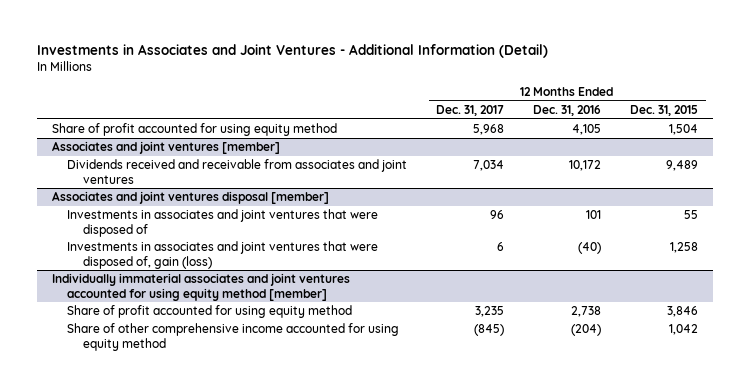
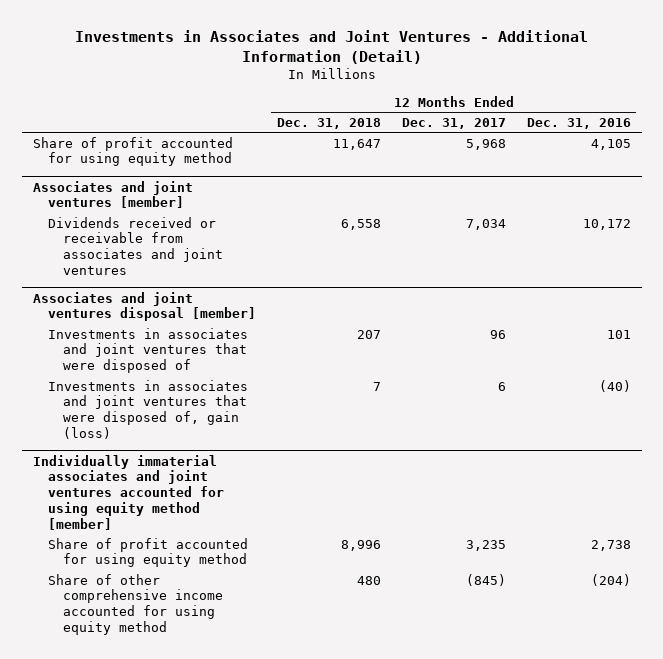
[630,104,699,116] Dec. 31, 2015 -> none
none -> [276,118,381,130] Dec. 31, 2018
[67,159,408,184] Dividends received and receivable from associates and joint ventures -> [47,216,223,275] Dividends received or receivable from associates and joint ventures

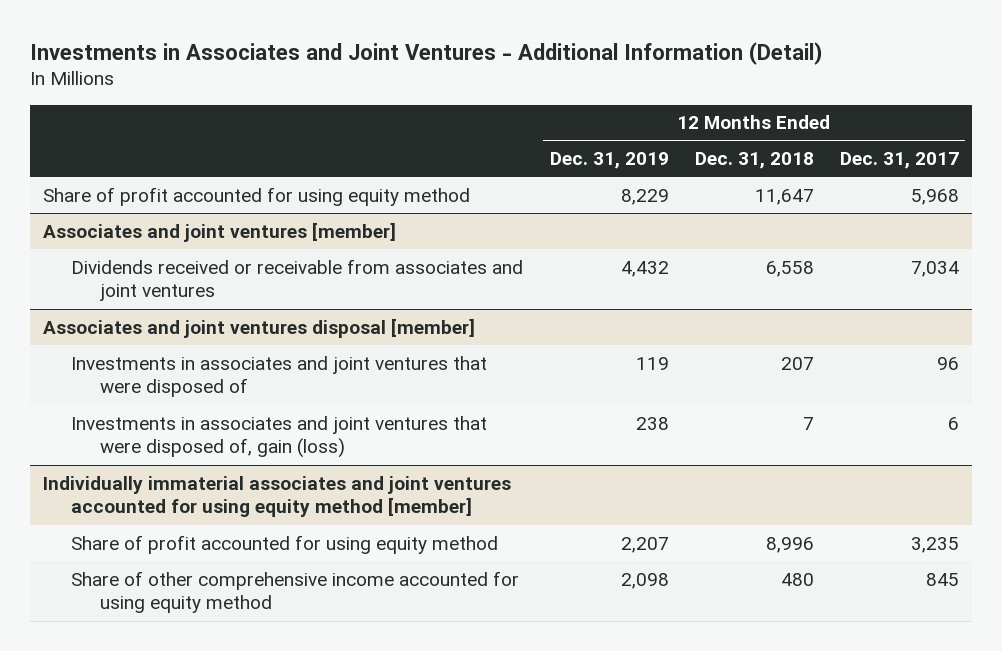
[526,118,631,130] Dec. 31, 2016 -> none
none -> [549,152,669,170] Dec. 31, 2019
[465,573,506,586] (845) -> [925,572,959,586] 845

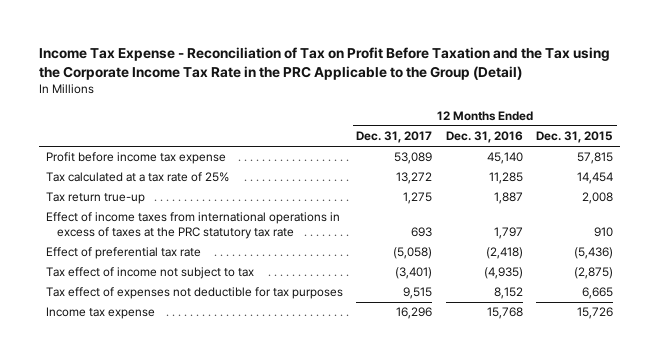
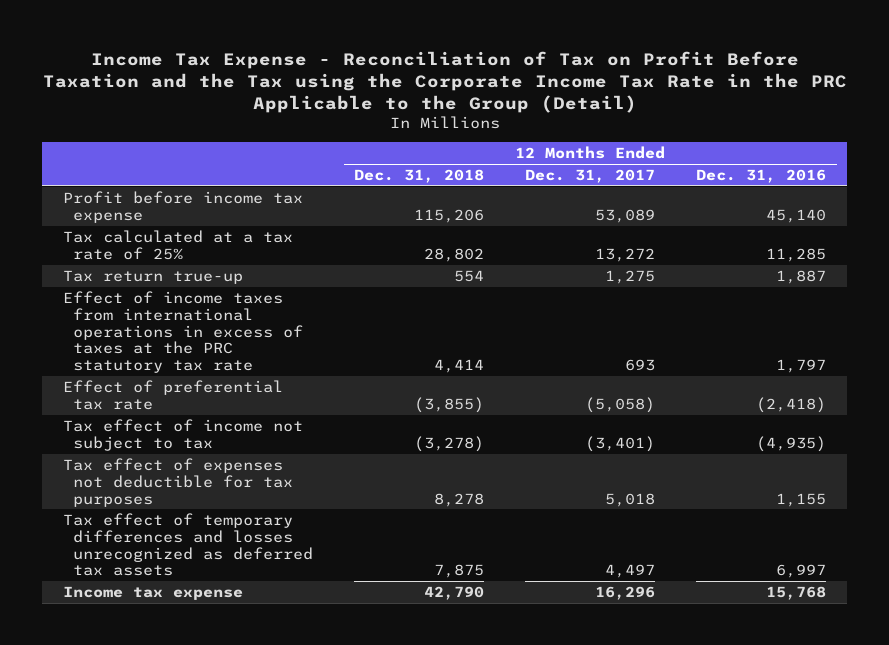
[536,131,614,144] Dec. 31, 2015 -> none
none -> [354,168,485,183] Dec. 31, 2018
[403,287,433,300] 9,515 -> [605,492,656,507] 5,018
[493,287,523,300] 8,152 -> [776,492,827,507] 1,155
none -> [62,512,314,577] Tax effect of temporary differences and losses unrecognized as deferred tax assets

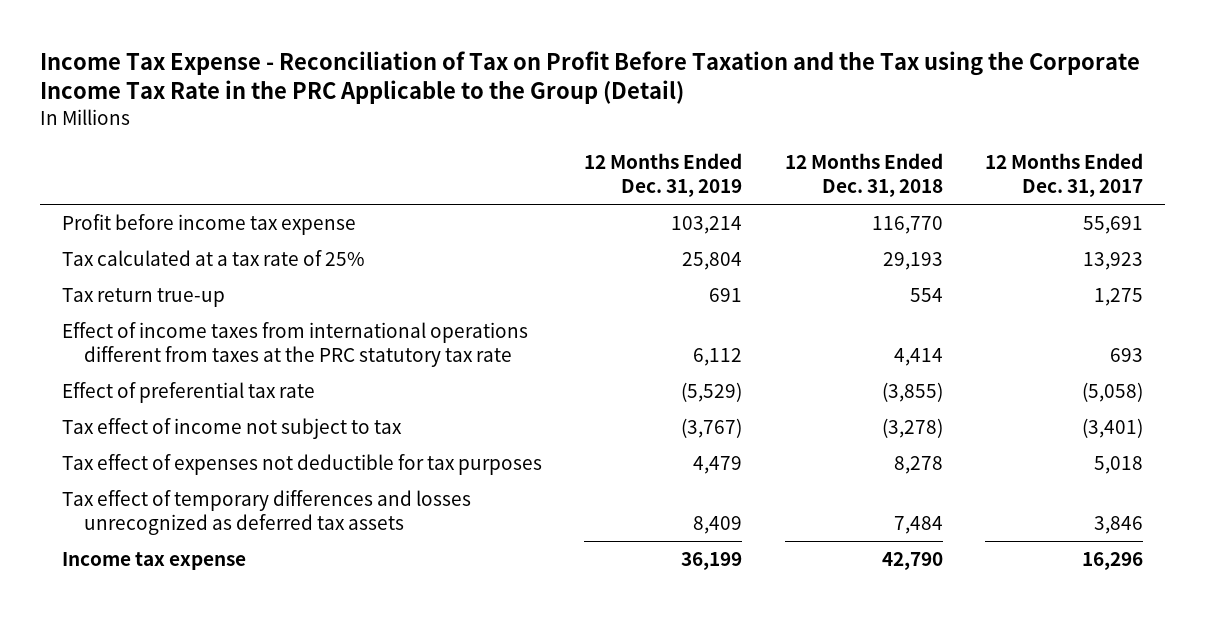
[696,168,827,183] Dec. 31, 2016 -> none
none -> [584,153,743,198] 12 Months Ended Dec. 31, 2019
[414,208,485,223] 115,206 -> [871,216,943,235] 116,770
[595,208,656,223] 53,089 -> [1083,216,1144,235] 55,691
[424,247,485,262] 28,802 -> [882,252,943,271] 29,193
[595,247,656,262] 13,272 -> [1083,252,1144,271] 13,923
[62,290,304,374] Effect of income taxes from international operations in excess of taxes at the PRC statutory tax rate -> [61,322,528,367] Effect of income taxes from international operations different from taxes at the PRC statutory tax rate
[434,564,485,579] 7,875 -> [893,515,943,534] 7,484
[605,564,656,579] 4,497 -> [1094,515,1144,534] 3,846

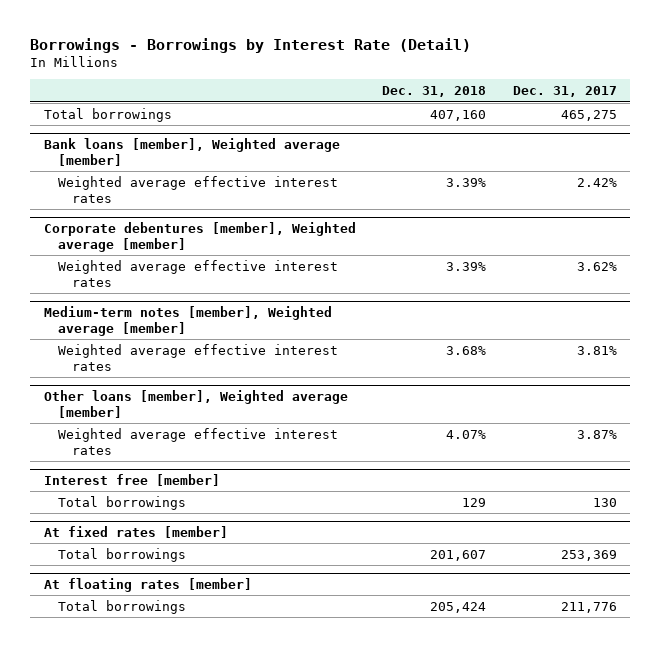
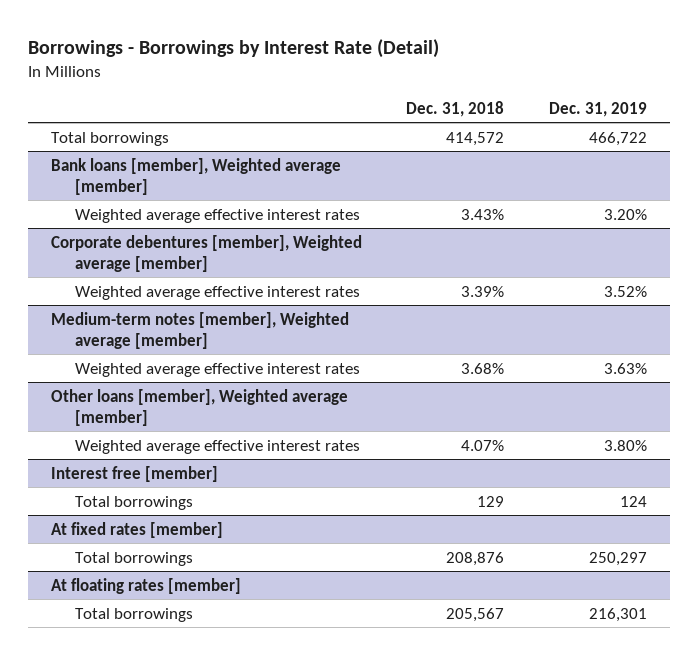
[512,86,617,98] Dec. 31, 2017 -> none
none -> [549,101,648,117] Dec. 31, 2019
[430,109,487,121] 407,160 -> [446,131,505,146] 414,572
[446,177,487,187] 3.39% -> [461,208,505,220] 3.43%
[430,549,487,561] 201,607 -> [446,551,505,566] 208,876
[430,601,487,613] 205,424 -> [446,607,505,622] 205,567

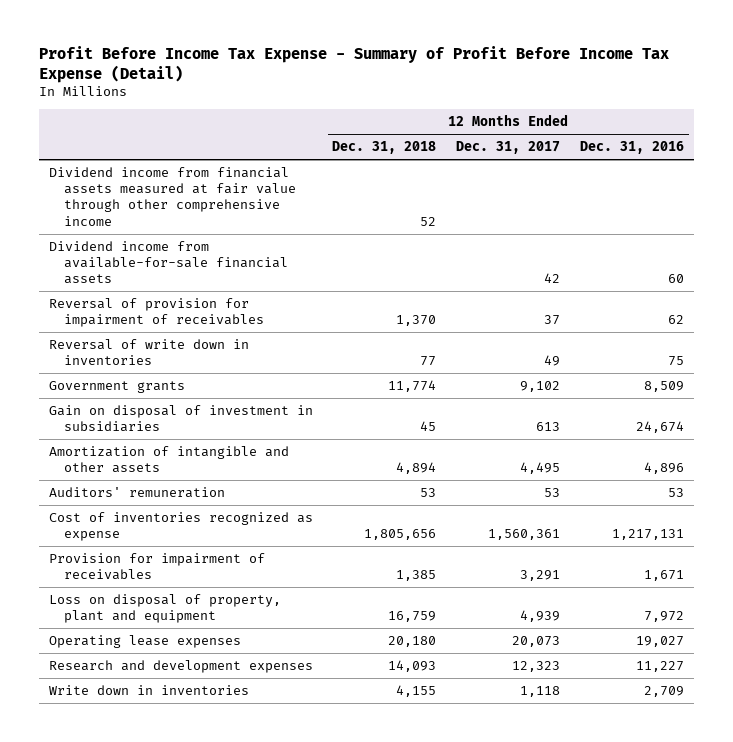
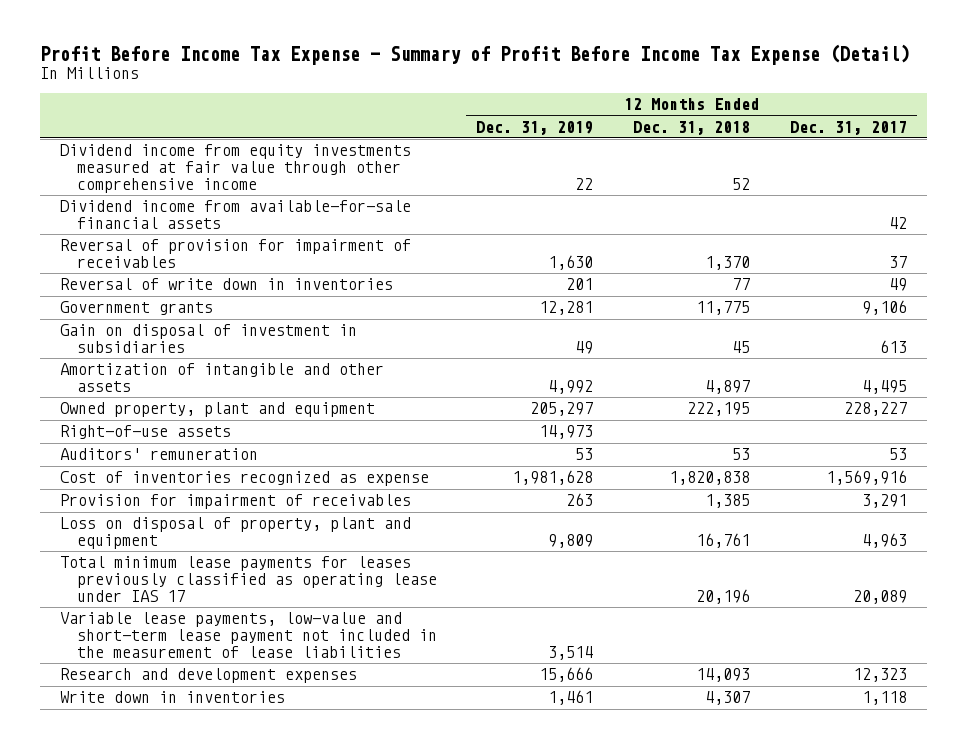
[580,141,685,155] Dec. 31, 2016 -> none
none -> [476,120,594,135] Dec. 31, 2019
[48,167,296,226] Dividend income from financial assets measured at fair value through other comprehensive income -> [59,144,411,194] Dividend income from equity investments measured at fair value through other comprehensive income
[388,380,437,393] 11,774 -> [696,301,751,316] 11,775
[520,381,561,393] 9,102 -> [861,300,907,316] 9,106
[396,462,437,475] 4,894 -> [705,380,751,395] 4,897
none -> [59,402,375,418] Owned property, plant and equipment
none -> [59,425,231,440] Right-of-use assets
[364,529,437,541] 1,805,656 -> [669,471,751,486] 1,820,838
[488,529,561,541] 1,560,361 -> [825,470,907,486] 1,569,916
[48,635,241,649] Operating lease expenses -> none
[388,611,437,623] 16,759 -> [696,533,751,549] 16,761
[520,610,561,623] 4,939 -> [861,533,907,549] 4,963
none -> [59,556,437,603] Total minimum lease payments for leases previously classified as operating lease under IAS 17
none -> [59,612,437,659] Variable lease payments, low-value and short-term lease payment not included in the measurement of lease liabilities
[396,685,437,698] 4,155 -> [705,691,751,706] 4,307

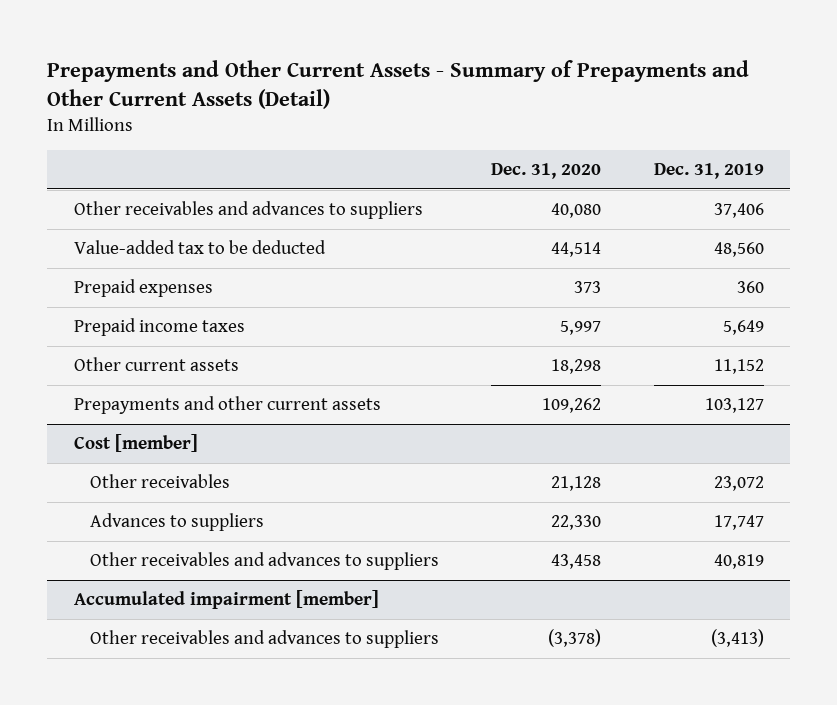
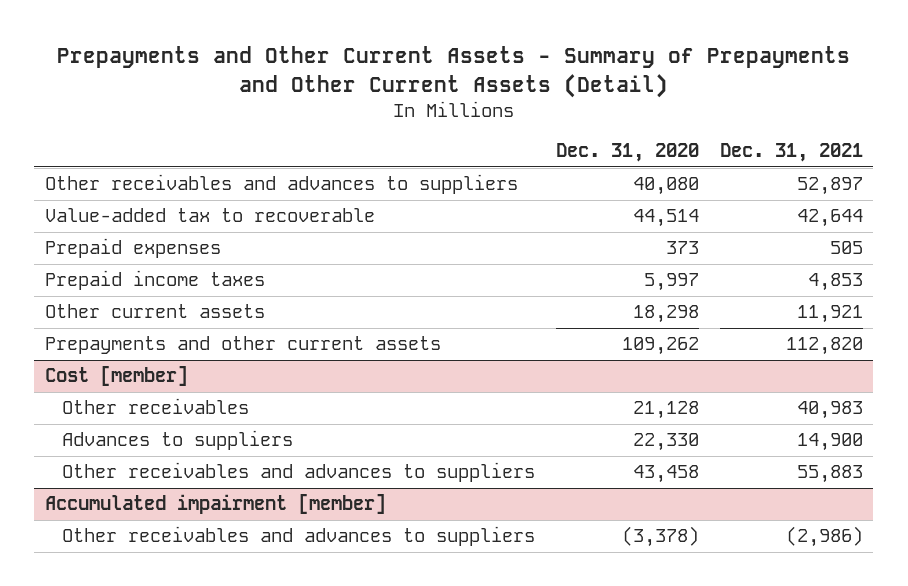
[653,163,764,180] Dec. 31, 2019 -> none
none -> [719,143,863,163] Dec. 31, 2021
[73,240,326,255] Value-added tax to be deducted -> [44,208,375,223] Value-added tax to recoverable

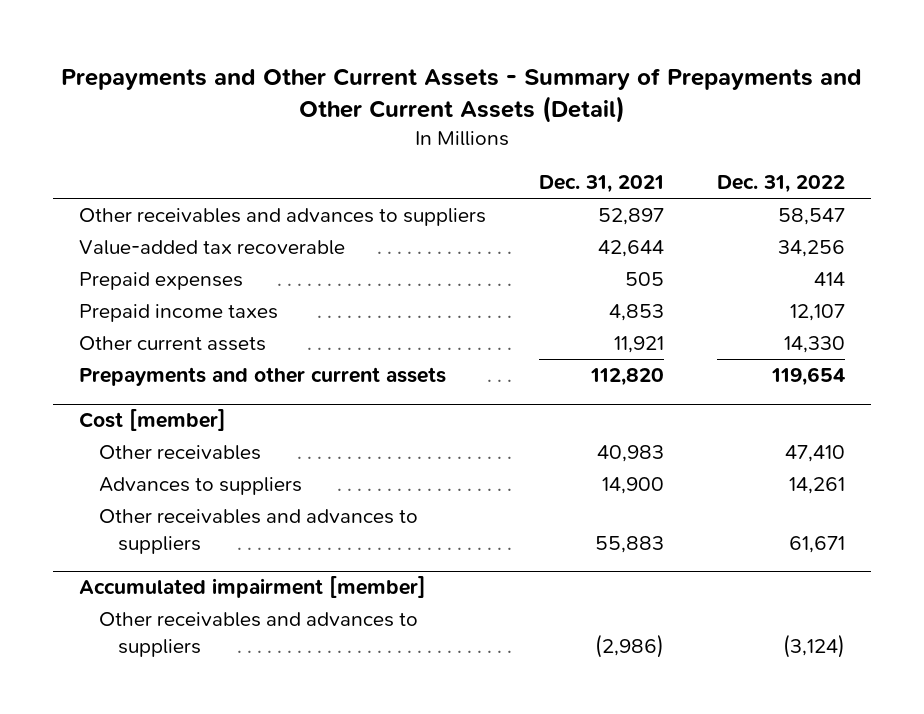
[555,143,699,163] Dec. 31, 2020 -> none
none -> [716,175,845,194] Dec. 31, 2022
[44,208,375,223] Value-added tax to recoverable -> [79,239,346,255] Value-added tax recoverable

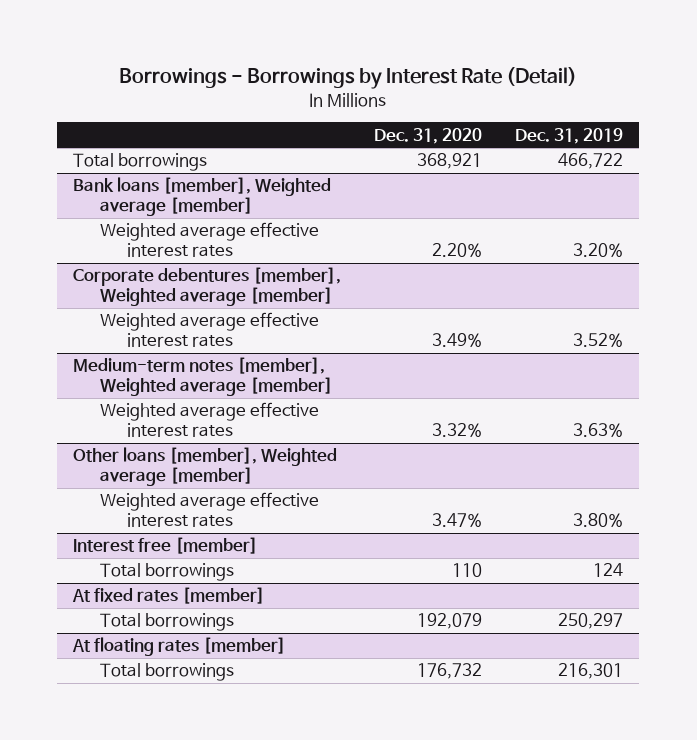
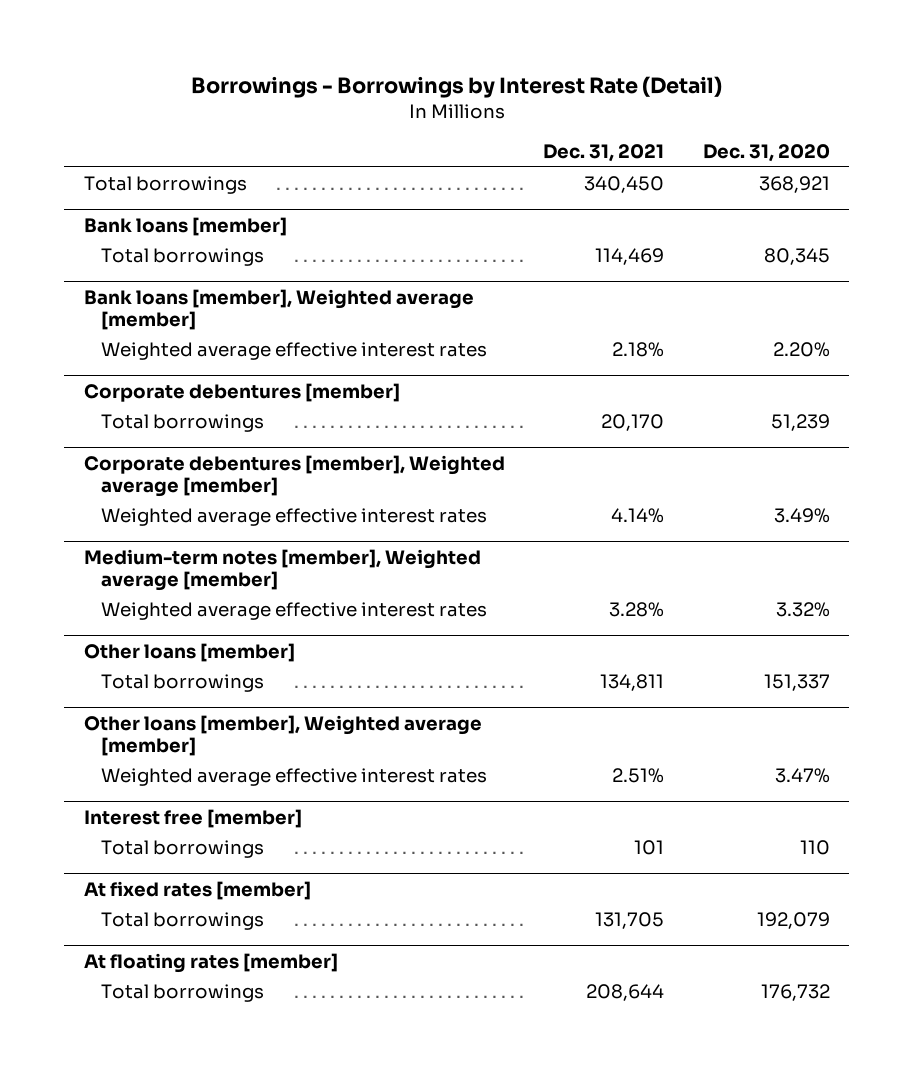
[515,127,624,144] Dec. 31, 2019 -> none
none -> [543,144,665,163] Dec. 31, 2021
none -> [83,216,287,236] Bank loans [member]
none -> [100,248,264,267] Total borrowings
none -> [83,382,400,402] Corporate debentures [member]
none -> [100,414,264,433] Total borrowings
none -> [83,642,295,662] Other loans [member]
none -> [100,674,264,693] Total borrowings

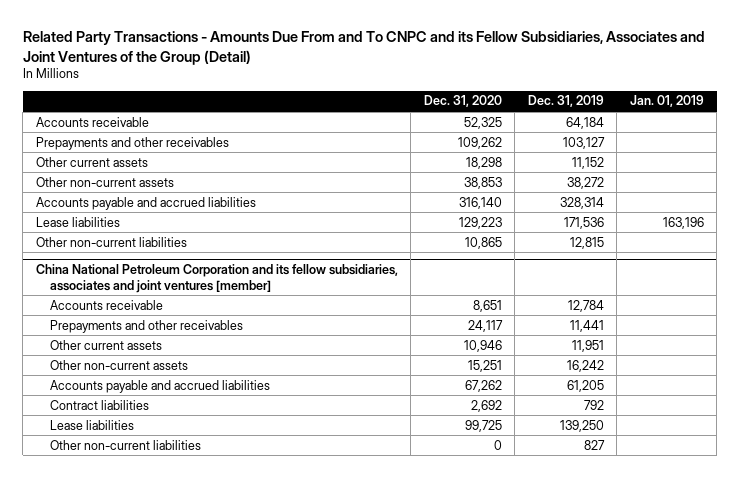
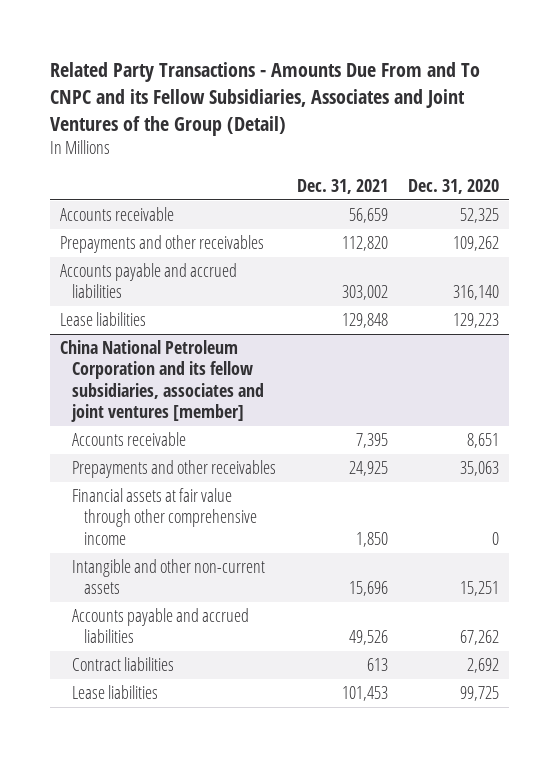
[527,95,604,108] Dec. 31, 2019 -> none
[629,95,704,108] Jan. 01, 2019 -> none
none -> [296,178,388,194] Dec. 31, 2021
[35,156,148,167] Other current assets -> none
[35,176,174,187] Other non-current assets -> none
[35,236,187,247] Other non-current liabilities -> none
[50,339,163,350] Other current assets -> none
[467,319,503,332] 24,117 -> [460,461,500,477] 35,063
none -> [72,488,258,545] Financial assets at fair value through other comprehensive income
[50,359,189,370] Other non-current assets -> [72,559,266,595] Intangible and other non-current assets
[50,439,202,450] Other non-current liabilities -> none

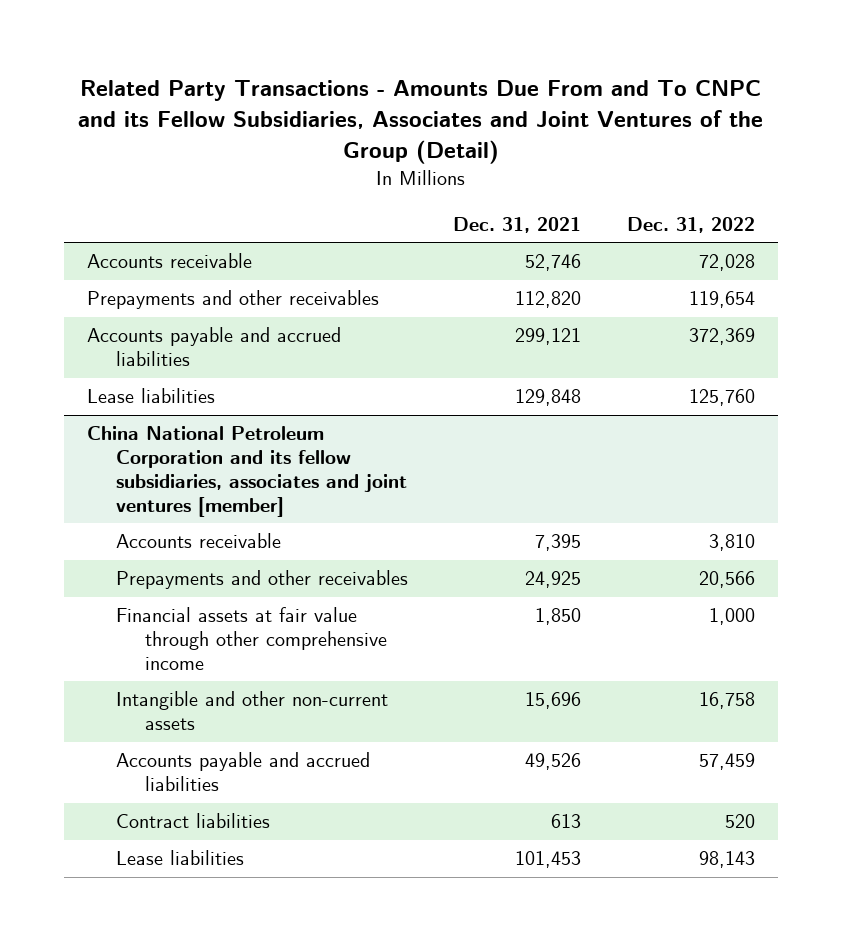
[408,178,500,194] Dec. 31, 2020 -> none
none -> [626,216,755,233] Dec. 31, 2022
[348,208,388,224] 56,659 -> [525,254,582,272] 52,746
[341,285,388,301] 303,002 -> [515,328,582,346] 299,121

